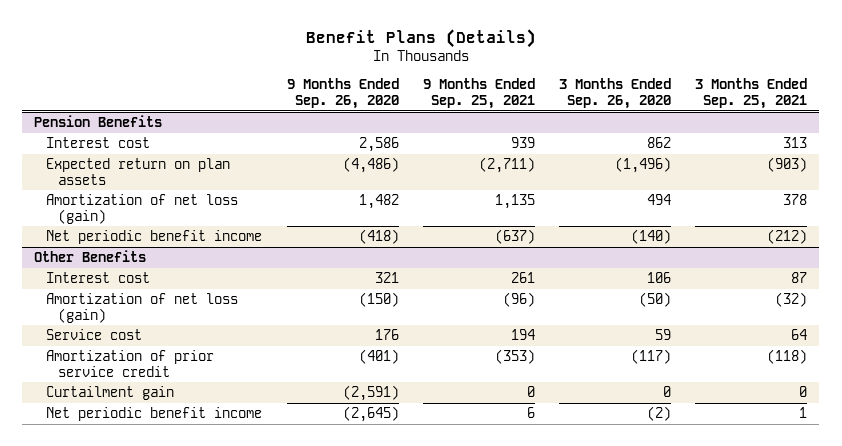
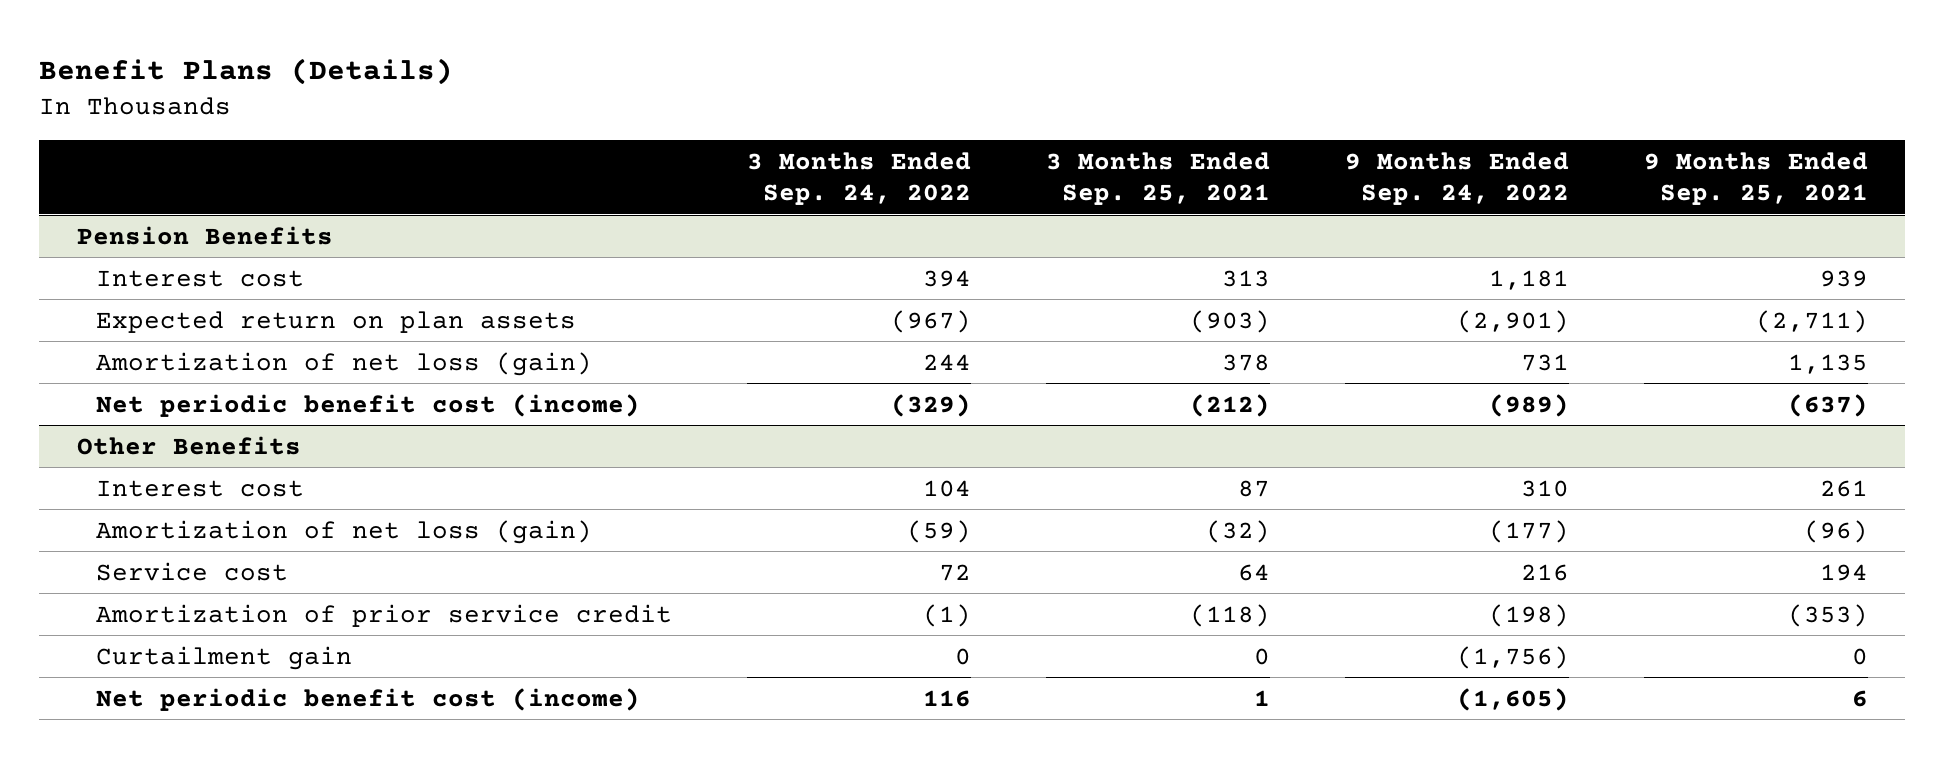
[286,78,399,110] 9 Months Ended Sep. 26, 2020 -> none
[559,78,672,110] 3 Months Ended Sep. 26, 2020 -> none
none -> [747,151,972,206] 3 Months Ended Sep. 24, 2022
none -> [1344,151,1569,206] 9 Months Ended Sep. 24, 2022
[46,230,263,245] Net periodic benefit income -> [96,393,641,417] Net periodic benefit cost (income)
[46,407,263,422] Net periodic benefit income -> [96,687,641,711] Net periodic benefit cost (income)

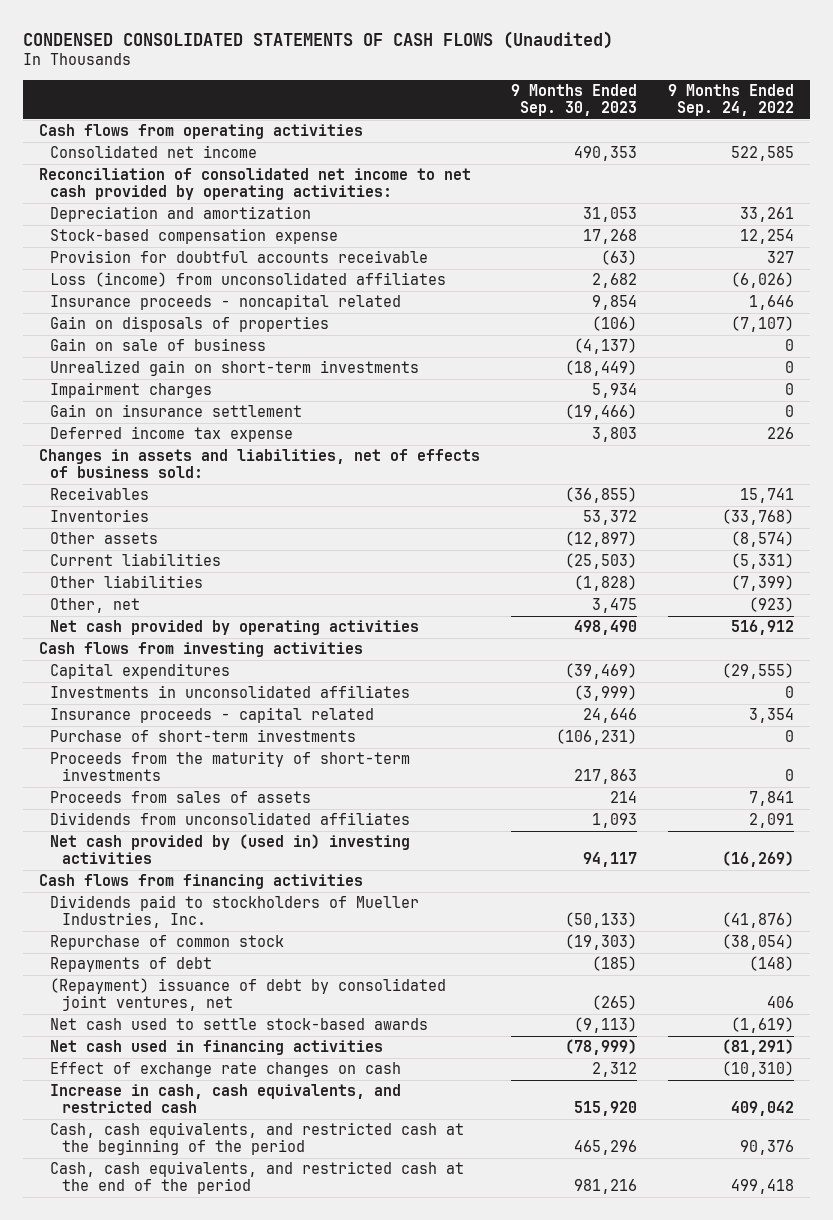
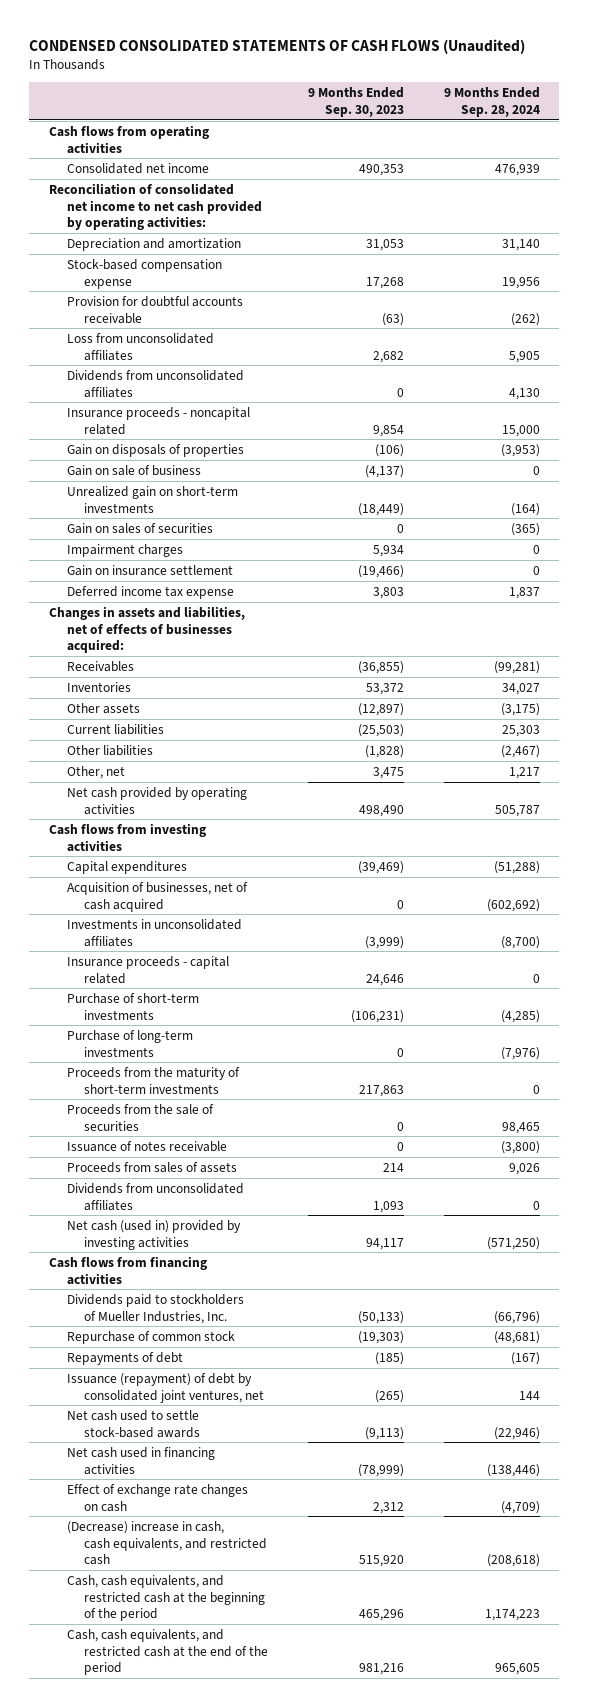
[668,84,795,117] 9 Months Ended Sep. 24, 2022 -> none
none -> [443,87,540,118] 9 Months Ended Sep. 28, 2024
[50,272,447,288] Loss (income) from unconsolidated affiliates -> [66,332,214,361] Loss from unconsolidated affiliates
none -> [66,369,244,398] Dividends from unconsolidated affiliates
none -> [66,522,213,534] Gain on sales of securities
[38,449,480,479] Changes in assets and liabilities, net of effects of business sold: -> [49,605,246,654] Changes in assets and liabilities, net of effects of businesses acquired:
none -> [66,881,248,912] Acquisition of businesses, net of cash acquired
none -> [66,1029,193,1057] Purchase of long-term investments
none -> [66,1103,214,1131] Proceeds from the sale of securities
none -> [66,1140,227,1152] Issuance of notes receivable
[50,834,411,865] Net cash provided by (used in) investing activities -> [66,1219,241,1250] Net cash (used in) provided by investing activities
[50,978,447,1012] (Repayment) issuance of debt by consolidated joint ventures, net -> [66,1372,265,1403] Issuance (repayment) of debt by consolidated joint ventures, net
[50,1084,402,1114] Increase in cash, cash equivalents, and restricted cash -> [66,1520,268,1566] (Decrease) increase in cash, cash equivalents, and restricted cash

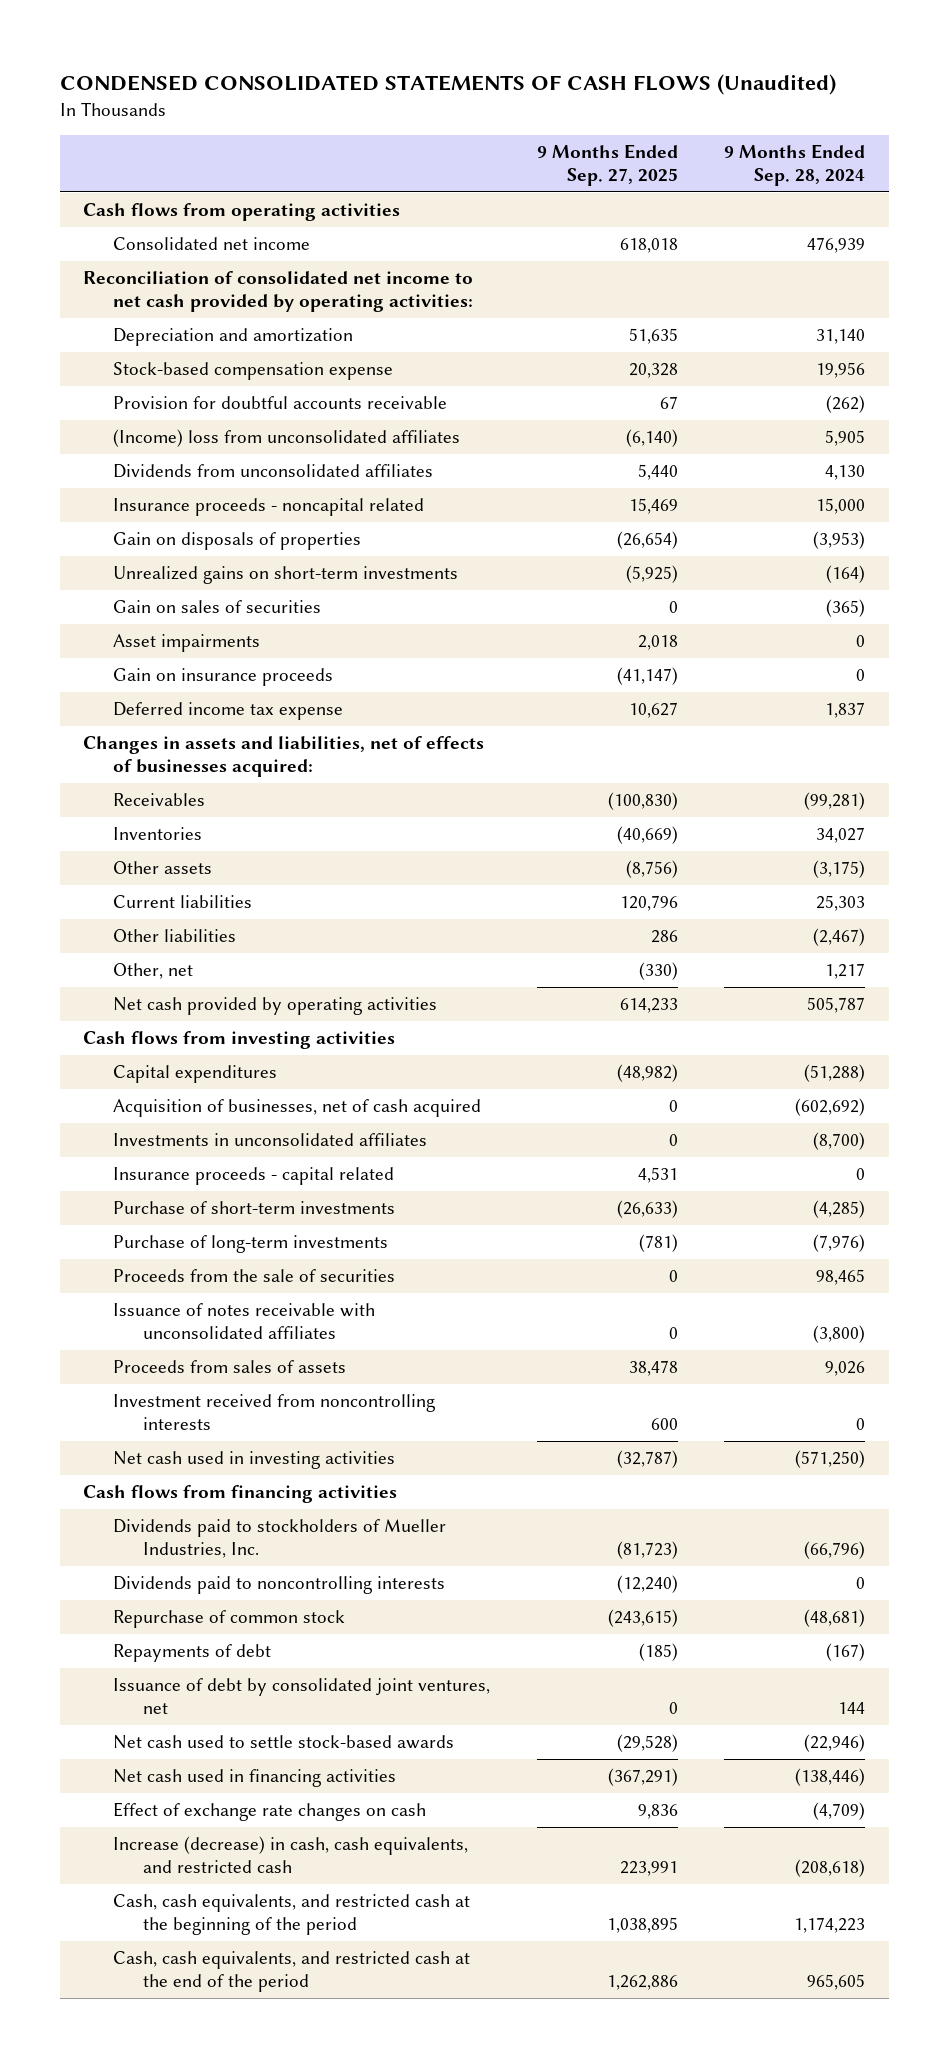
[307,87,404,118] 9 Months Ended Sep. 30, 2023 -> none
none -> [536,143,678,187] 9 Months Ended Sep. 27, 2025
[66,332,214,361] Loss from unconsolidated affiliates -> [113,429,461,448] (Income) loss from unconsolidated affiliates
[66,464,201,476] Gain on sale of business -> none
[66,485,238,513] Unrealized gain on short-term investments -> [113,566,459,585] Unrealized gains on short-term investments
[66,543,183,557] Impairment charges -> [113,634,261,653] Asset impairments
[66,564,233,576] Gain on insurance settlement -> [113,668,334,687] Gain on insurance proceeds
[66,1066,240,1094] Proceeds from the maturity of short-term investments -> none
[66,1140,227,1152] Issuance of notes receivable -> [113,1303,376,1340] Issuance of notes receivable with unconsolidated affiliates
[66,1182,244,1211] Dividends from unconsolidated affiliates -> none
none -> [113,1394,436,1431] Investment received from noncontrolling interests
[66,1219,241,1250] Net cash (used in) provided by investing activities -> [113,1451,396,1470] Net cash used in investing activities
none -> [113,1576,446,1595] Dividends paid to noncontrolling interests
[66,1372,265,1403] Issuance (repayment) of debt by consolidated joint ventures, net -> [113,1678,491,1715] Issuance of debt by consolidated joint ventures, net
[66,1520,268,1566] (Decrease) increase in cash, cash equivalents, and restricted cash -> [113,1836,469,1874] Increase (decrease) in cash, cash equivalents, and restricted cash

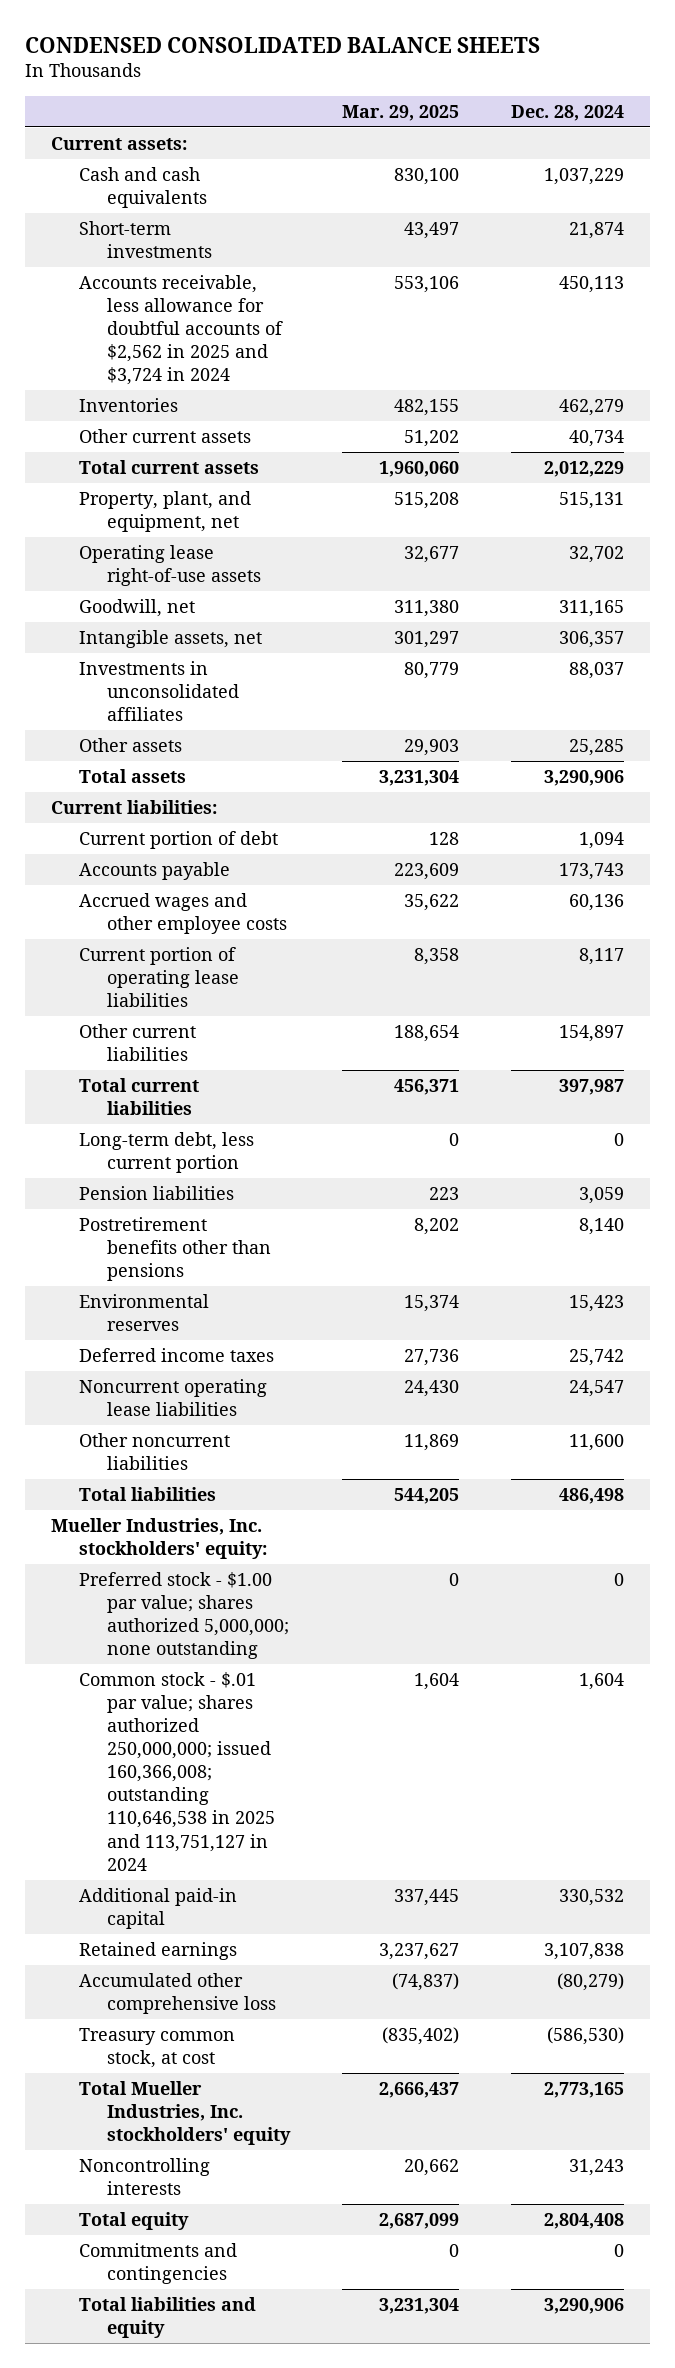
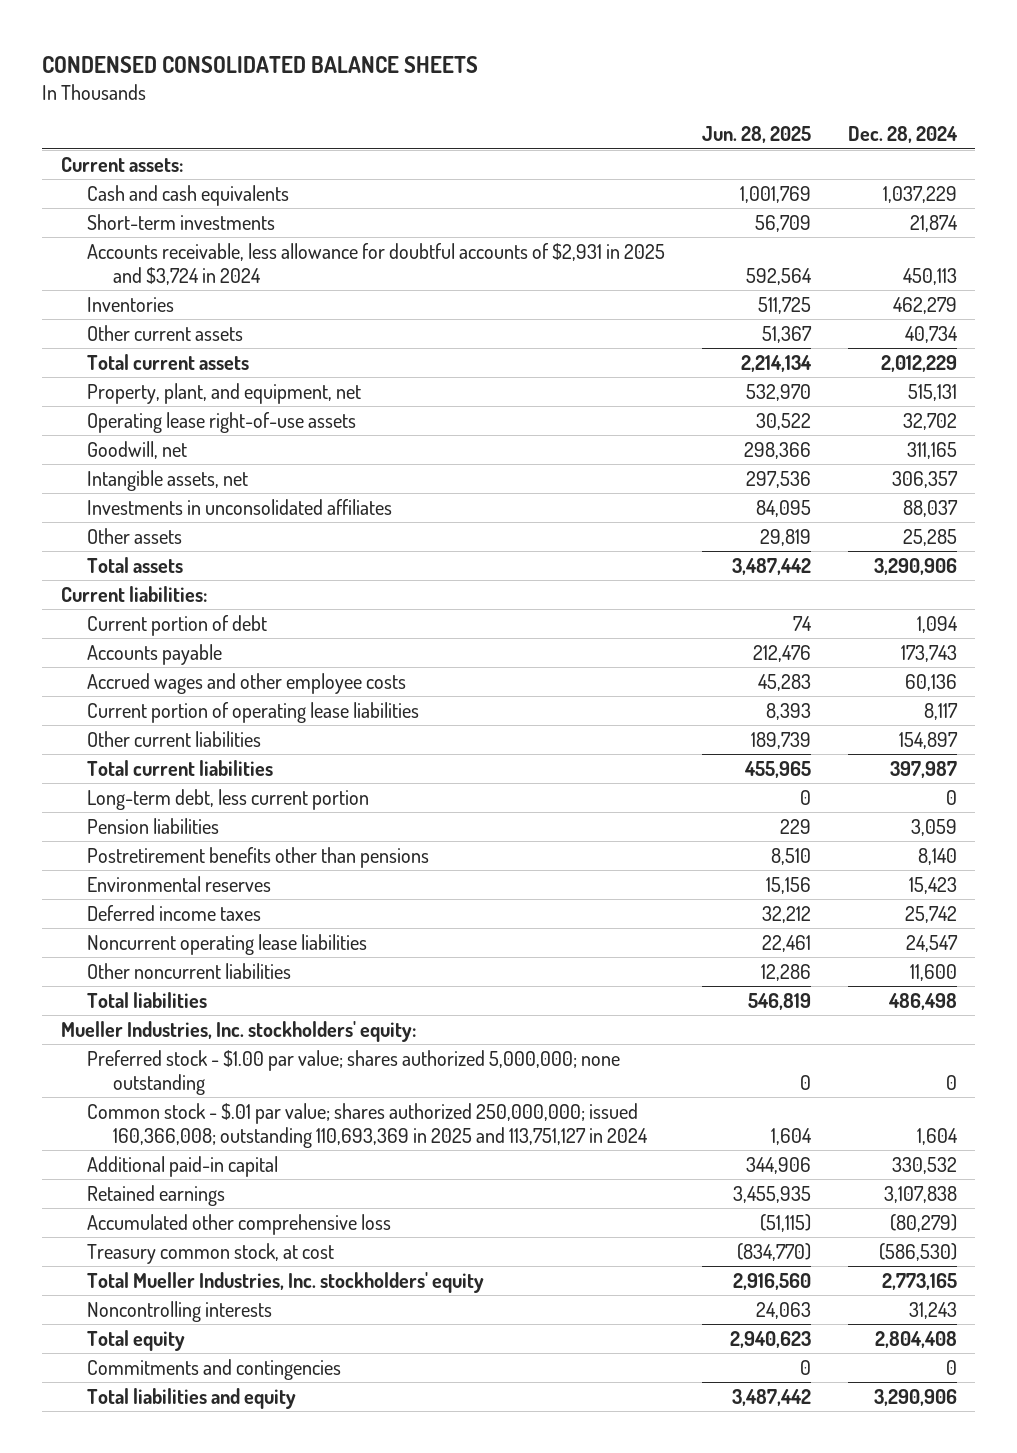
[342,104,460,121] Mar. 29, 2025 -> none
none -> [701,126,811,144] Jun. 28, 2025
[78,275,284,386] Accounts receivable, less allowance for doubtful accounts of $2,562 in 2025 and $3,724 in 2024 -> [86,242,665,285] Accounts receivable, less allowance for doubtful accounts of $2,931 in 2025 and $3,724 in 2024
[78,1672,276,1871] Common stock - $.01 par value; shares authorized 250,000,000; issued 160,366,008; outstanding 110,646,538 in 2025 and 113,751,127 in 2024 -> [86,1102,649,1148] Common stock - $.01 par value; shares authorized 250,000,000; issued 160,366,008; outstanding 110,693,369 in 2025 and 113,751,127 in 2024

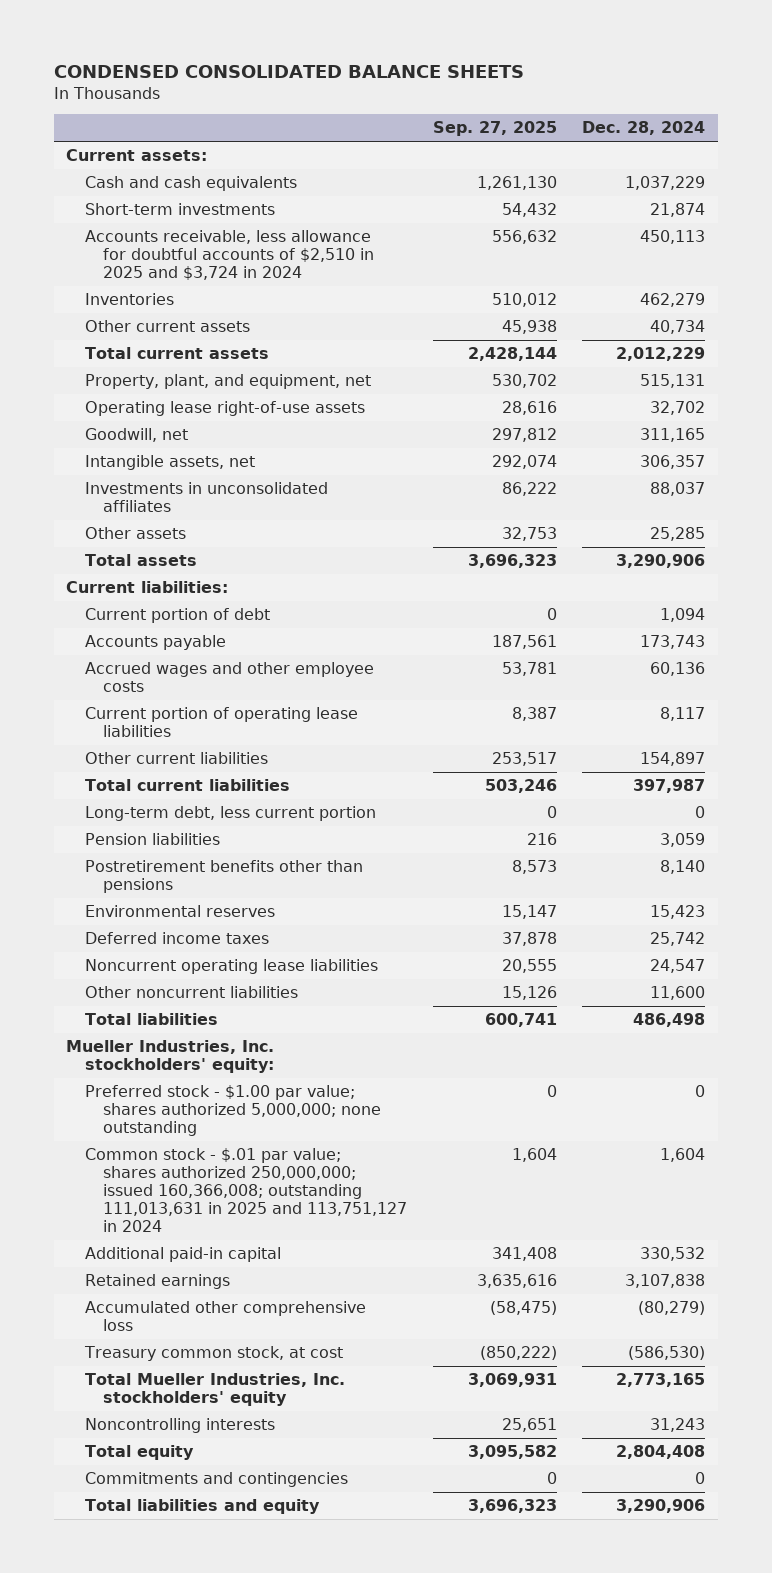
[701,126,811,144] Jun. 28, 2025 -> none
none -> [432,121,557,137] Sep. 27, 2025
[86,242,665,285] Accounts receivable, less allowance for doubtful accounts of $2,931 in 2025 and $3,724 in 2024 -> [84,230,375,280] Accounts receivable, less allowance for doubtful accounts of $2,510 in 2025 and $3,724 in 2024
[86,1102,649,1148] Common stock - $.01 par value; shares authorized 250,000,000; issued 160,366,008; outstanding 110,693,369 in 2025 and 113,751,127 in 2024 -> [84,1148,408,1232] Common stock - $.01 par value; shares authorized 250,000,000; issued 160,366,008; outstanding 111,013,631 in 2025 and 113,751,127 in 2024

